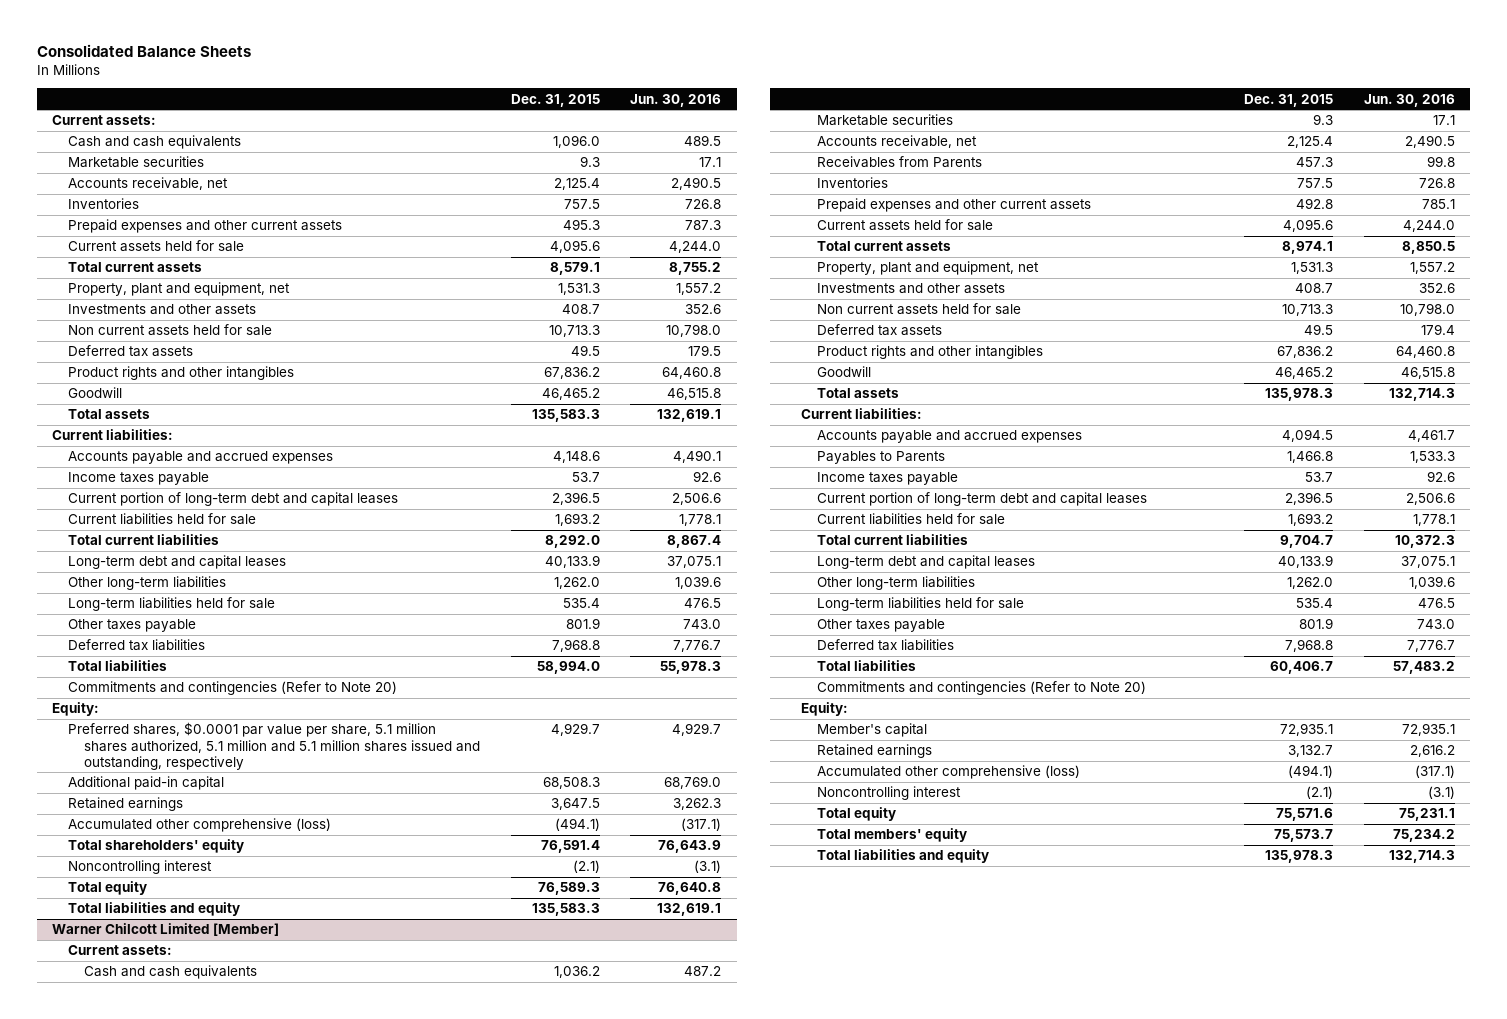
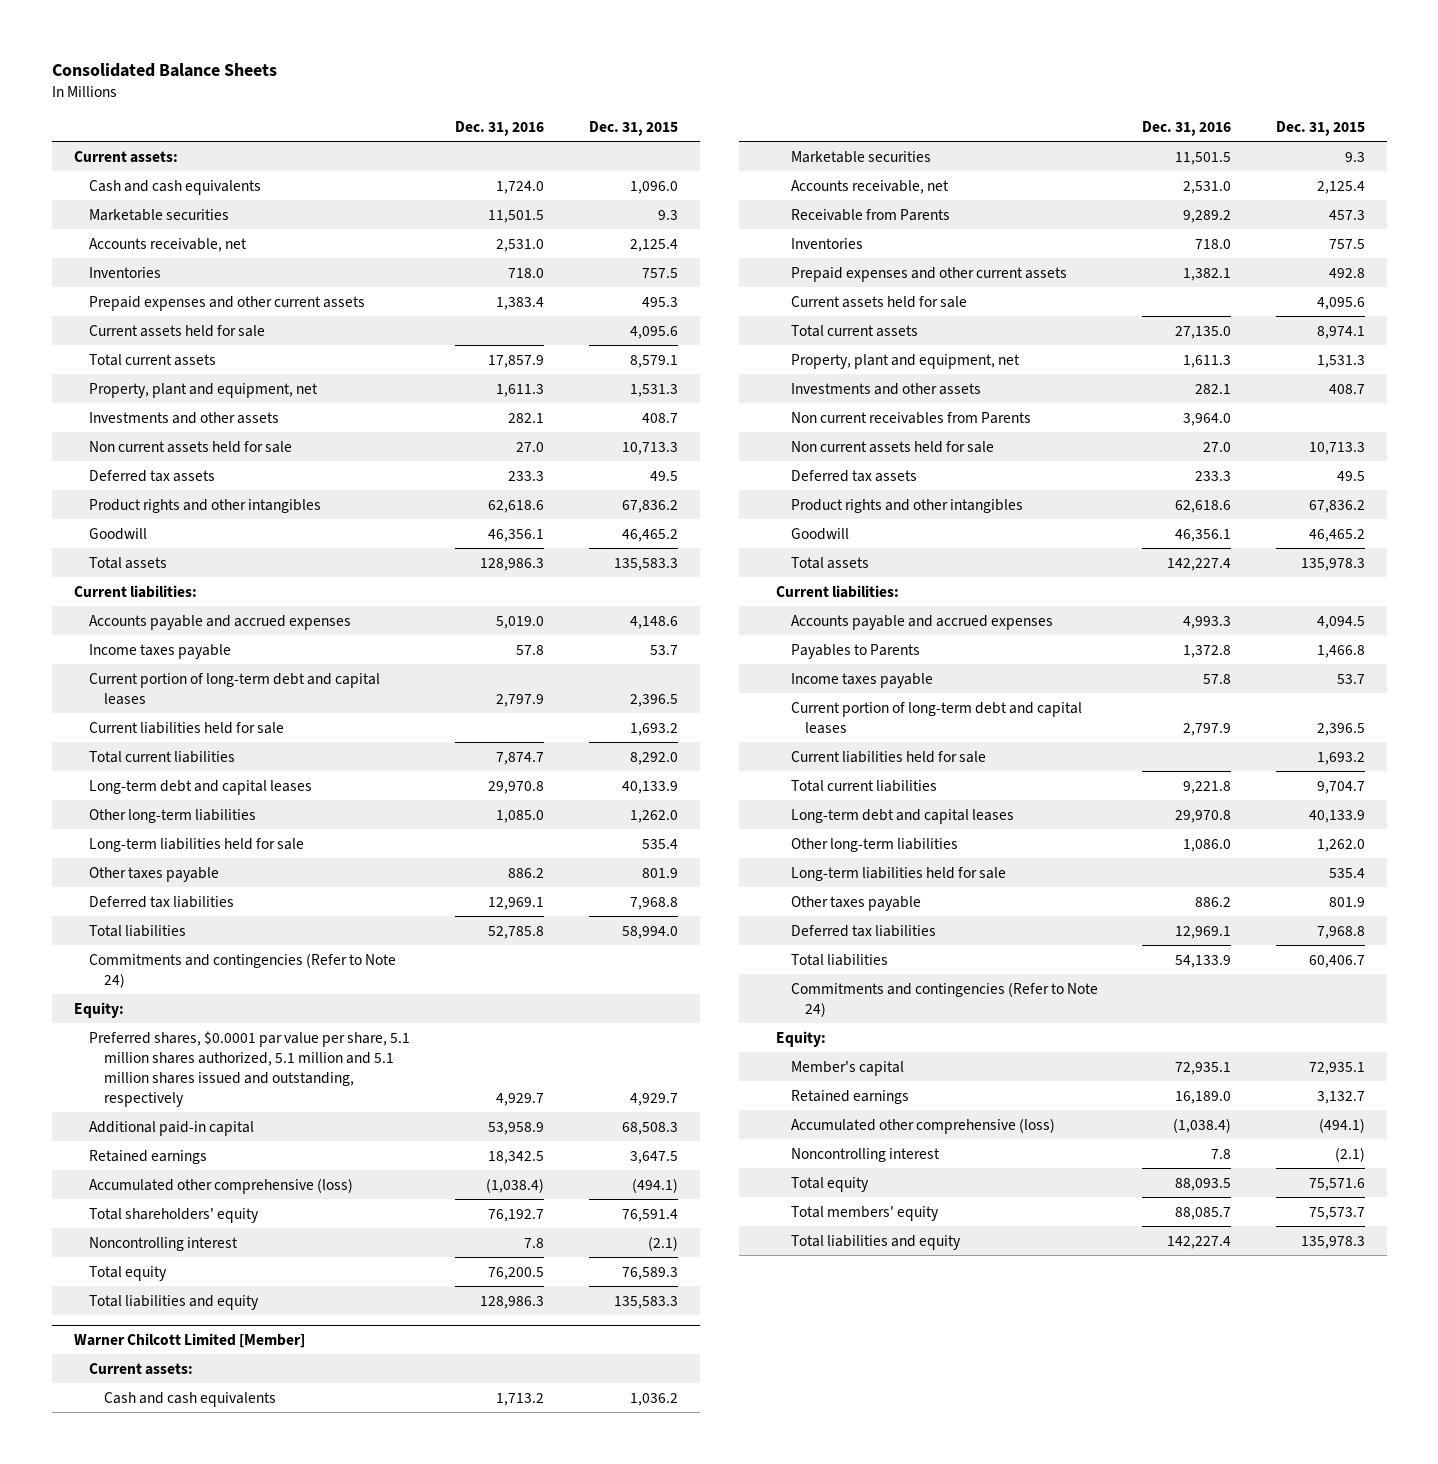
[630,93,722,107] Jun. 30, 2016 -> none
none -> [455,120,545,136] Dec. 31, 2016
[67,681,397,696] Commitments and contingencies (Refer to Note 20) -> [88,952,396,988] Commitments and contingencies (Refer to Note 24)
[817,156,983,169] Receivables from Parents -> [790,208,950,221] Receivable from Parents
none -> [790,411,1031,424] Non current receivables from Parents
[817,681,1147,696] Commitments and contingencies (Refer to Note 20) -> [790,981,1098,1017] Commitments and contingencies (Refer to Note 24)

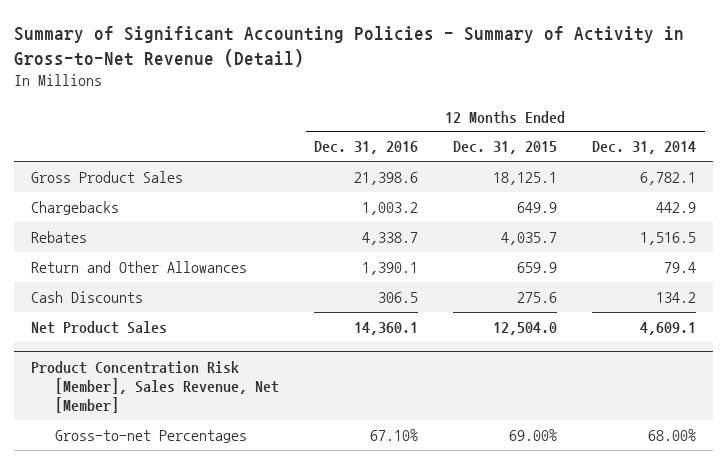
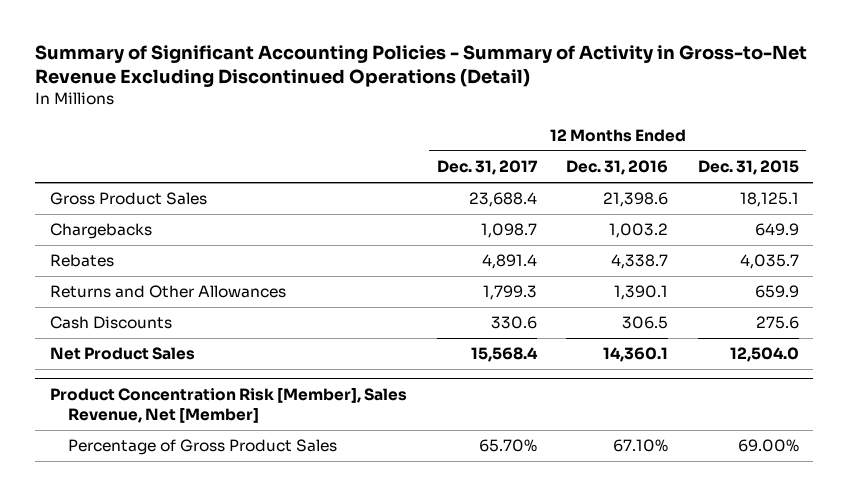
[14,25,685,67] Summary of Significant Accounting Policies - Summary of Activity in Gross-to-Net Revenue (Detail) -> [35,45,808,88] Summary of Significant Accounting Policies - Summary of Activity in Gross-to-Net Revenue Excluding Discontinued Operations (Detail)
[591,141,696,155] Dec. 31, 2014 -> none
none -> [436,160,538,176] Dec. 31, 2017
[31,261,248,274] Return and Other Allowances -> [50,285,287,299] Returns and Other Allowances
[55,430,248,444] Gross-to-net Percentages -> [68,439,338,456] Percentage of Gross Product Sales

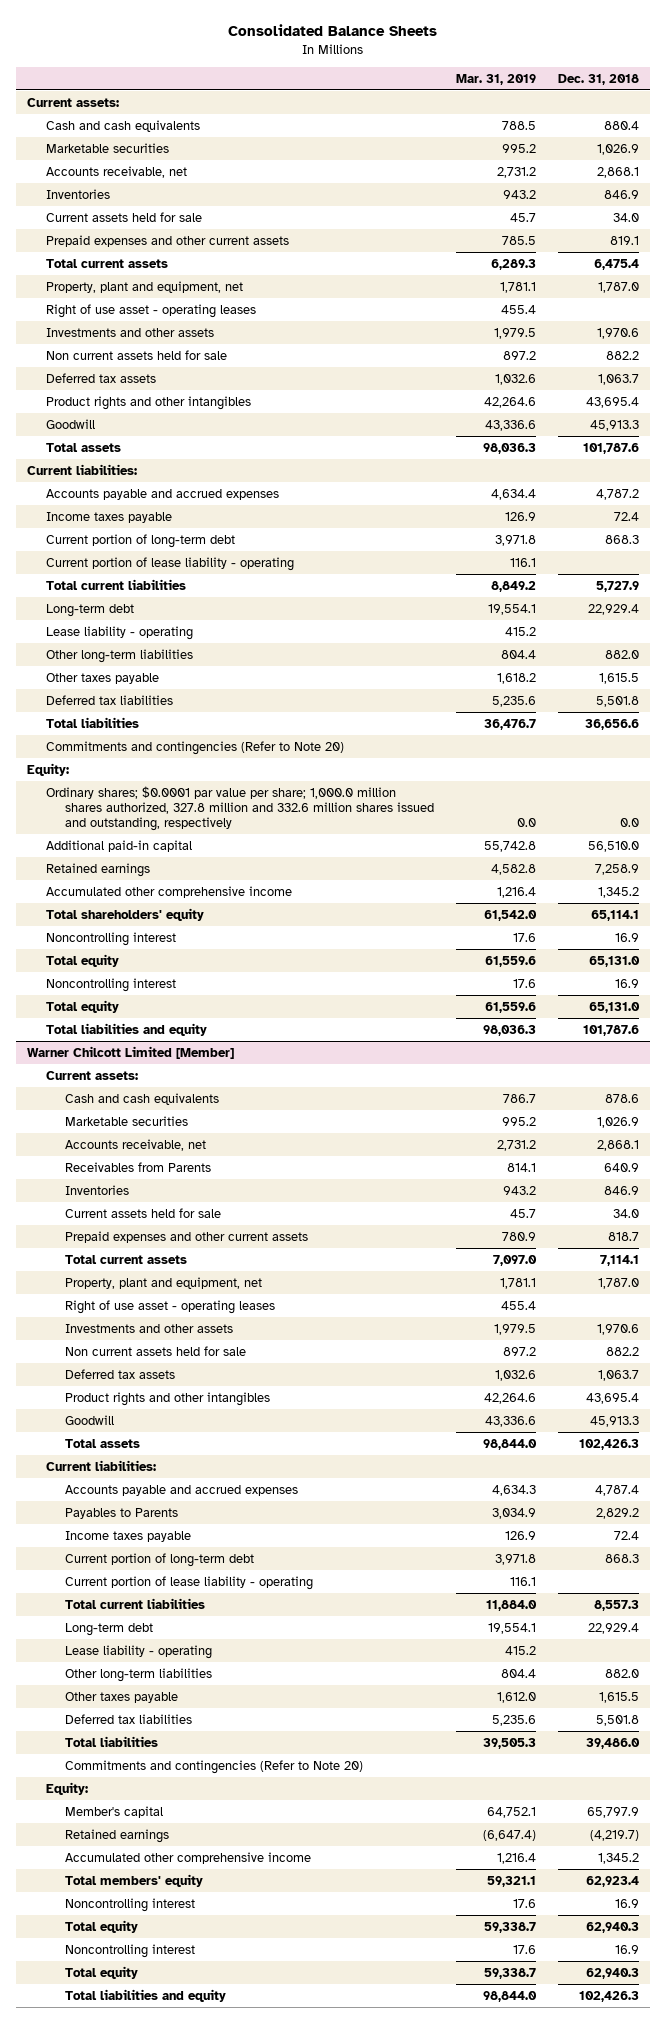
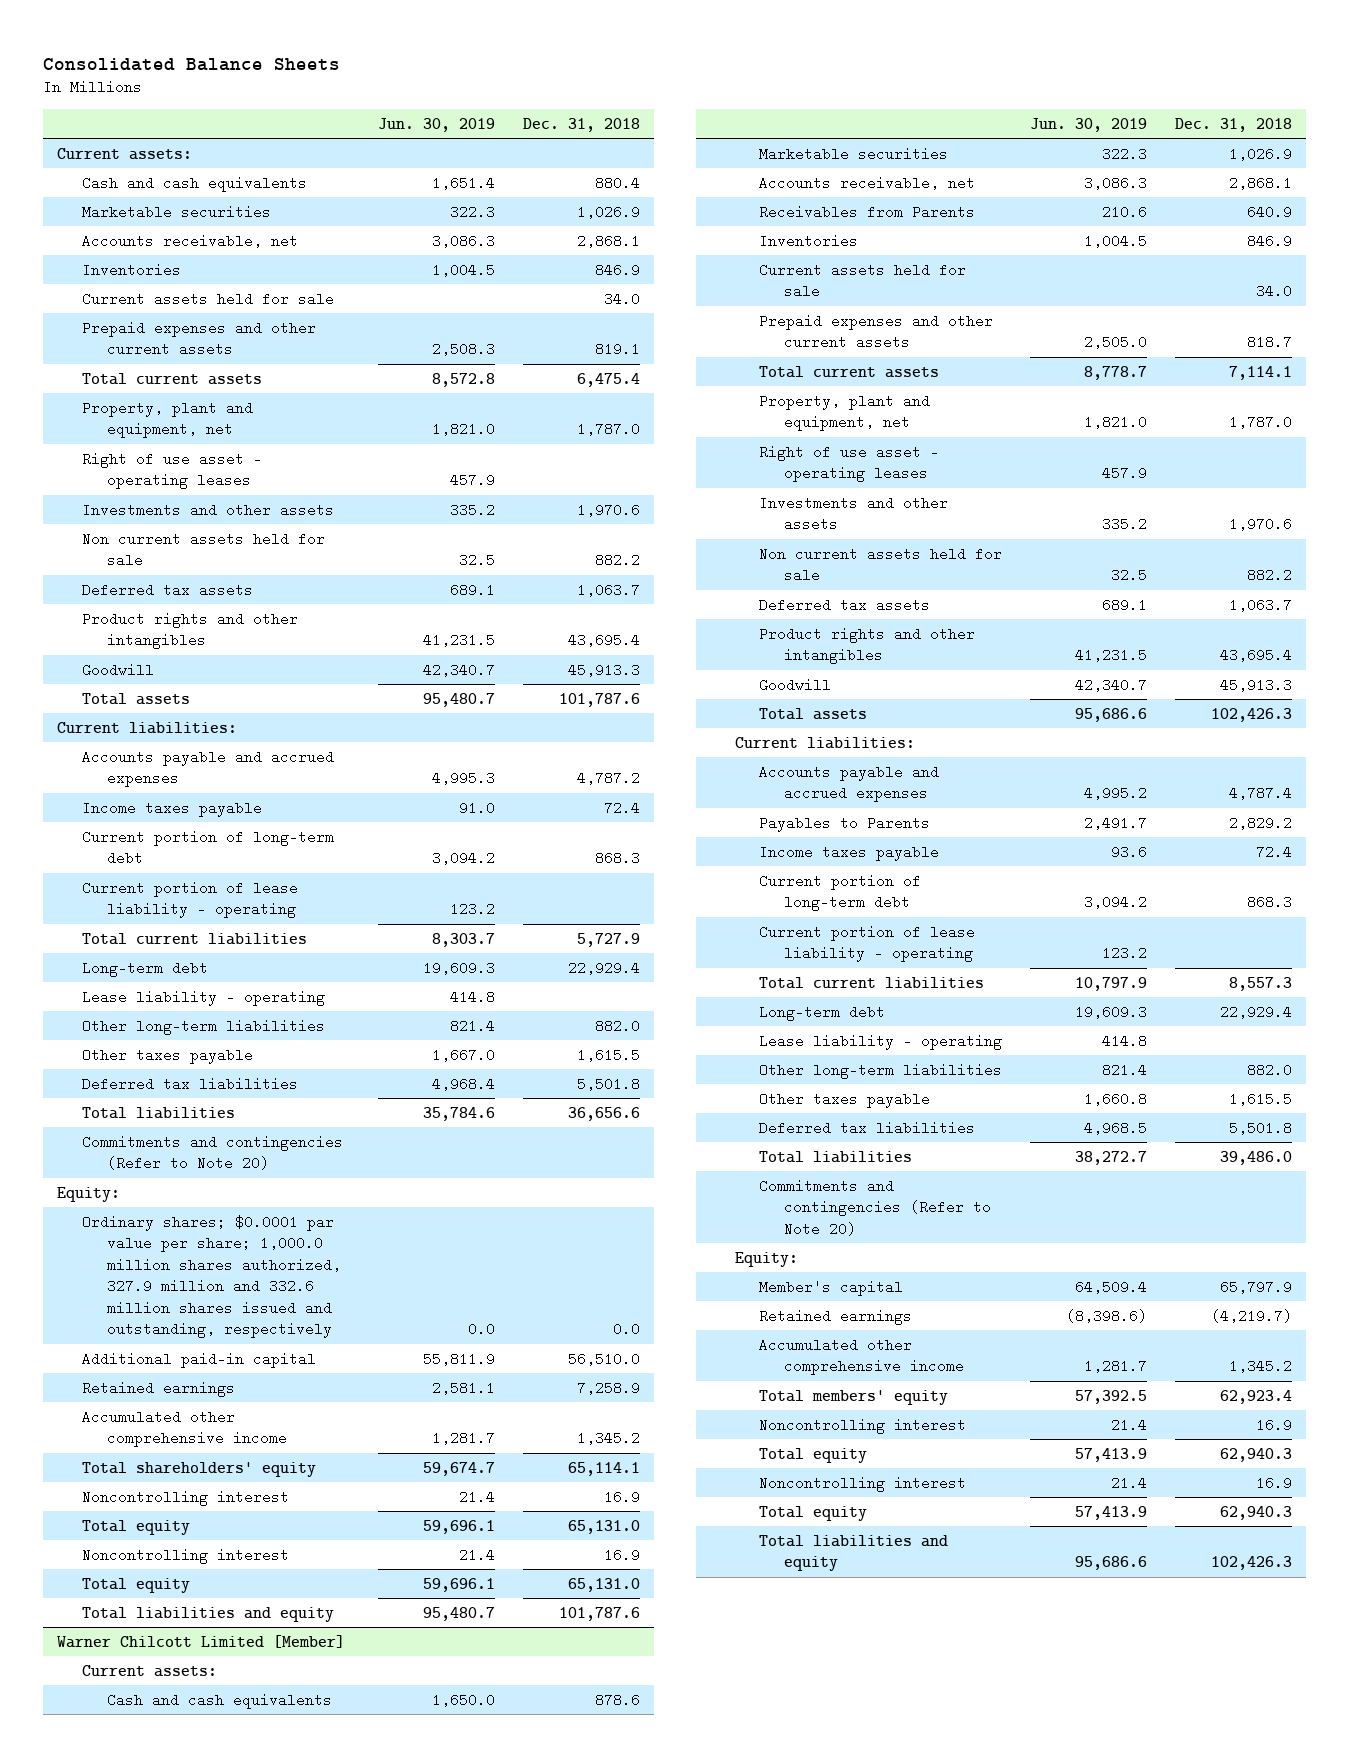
[455,73,536,85] Mar. 31, 2019 -> none
none -> [377,117,495,132] Jun. 30, 2019
[45,785,434,832] Ordinary shares; $0.0001 par value per share; 1,000.0 million shares authorized, 327.8 million and 332.6 million shares issued and outstanding, respectively -> [82,1214,342,1339] Ordinary shares; $0.0001 par value per share; 1,000.0 million shares authorized, 327.9 million and 332.6 million shares issued and outstanding, respectively

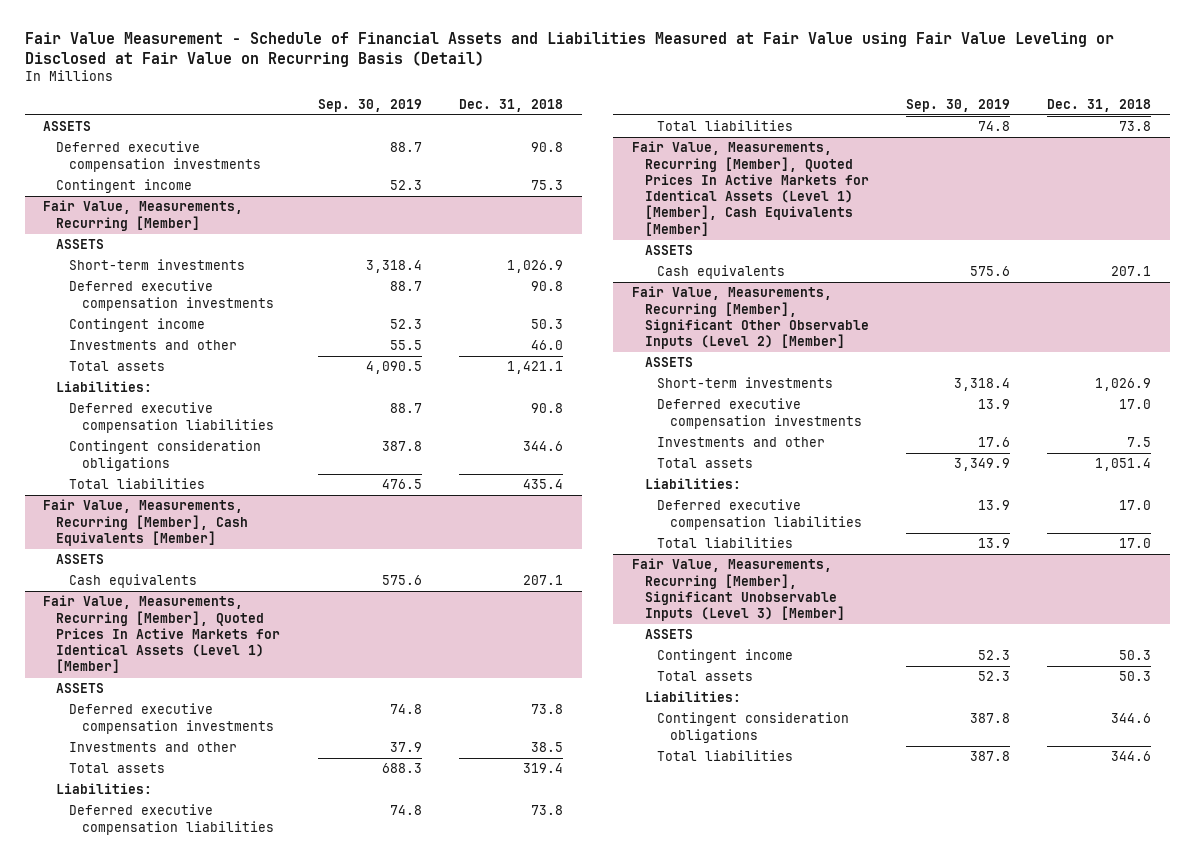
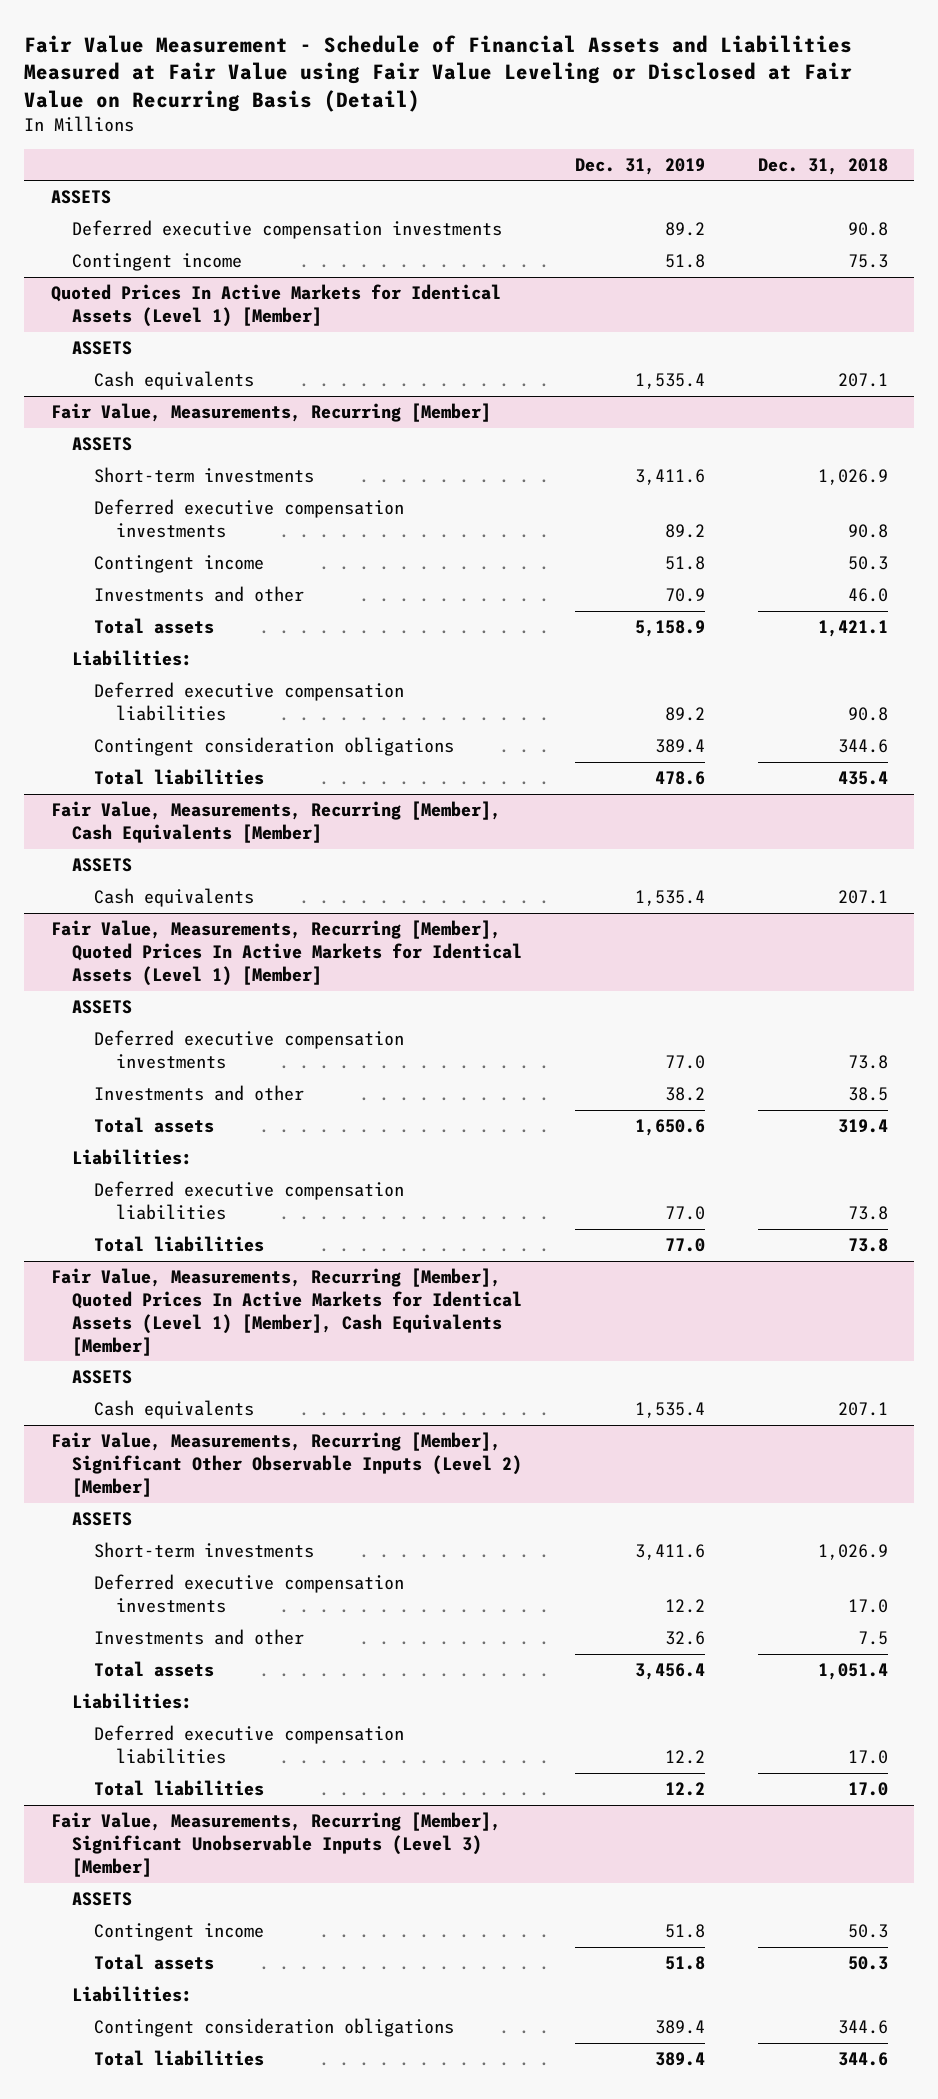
[317,98,422,112] Sep. 30, 2019 -> none
none -> [575,157,706,175] Dec. 31, 2019
none -> [50,284,501,327] Quoted Prices In Active Markets for Identical Assets (Level 1) [Member]
none -> [72,341,133,356] ASSETS
none -> [93,371,254,391] Cash equivalents

